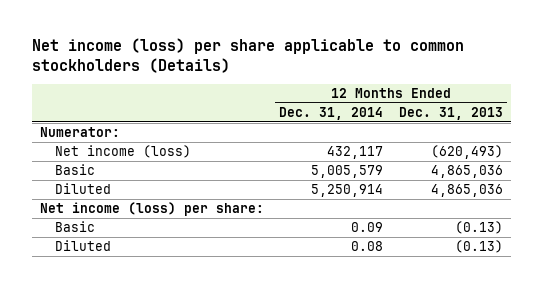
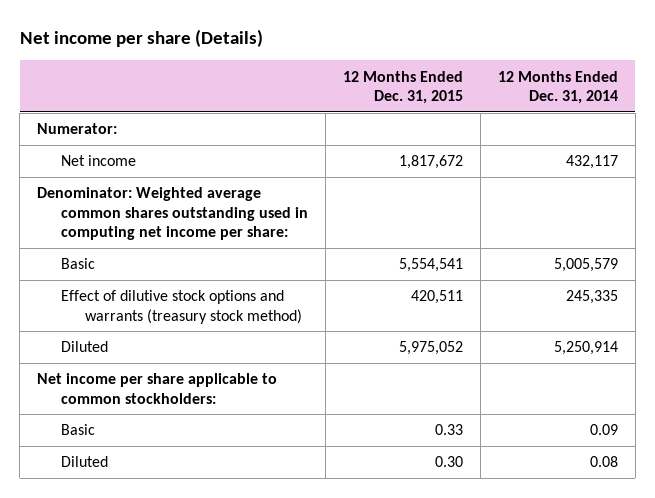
[31,38,464,74] Net income (loss) per share applicable to common stockholders (Details) -> [19,29,263,48] Net income per share (Details)
[398,106,503,120] Dec. 31, 2013 -> none
none -> [342,70,463,105] 12 Months Ended Dec. 31, 2015
[55,145,192,159] Net income (loss) -> [61,155,137,167] Net income
none -> [37,187,309,241] Denominator: Weighted average common shares outstanding used in computing net income per share:
none -> [61,290,303,324] Effect of dilutive stock options and warrants (treasury stock method)
[39,202,264,217] Net income (loss) per share: -> [37,373,278,404] Net income per share applicable to common stockholders:

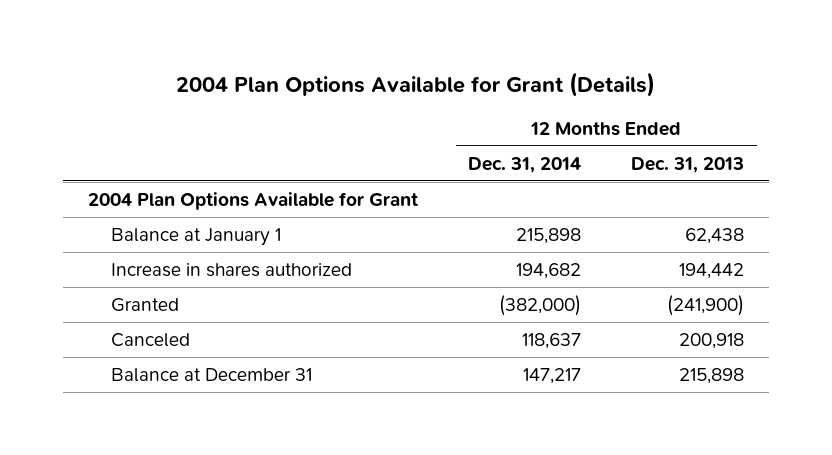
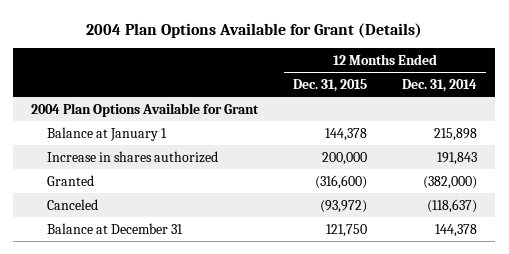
[631,156,745,173] Dec. 31, 2013 -> none
none -> [293,78,368,92] Dec. 31, 2015
[516,262,582,279] 194,682 -> [437,151,478,165] 191,843
[522,332,582,349] 118,637 -> [427,198,478,213] (118,637)
[523,367,582,384] 147,217 -> [435,223,478,237] 144,378

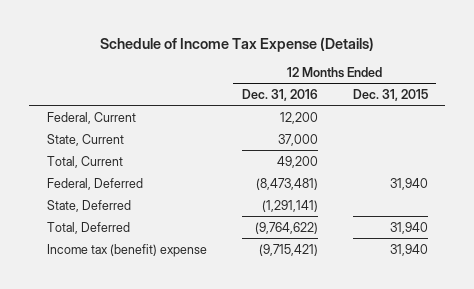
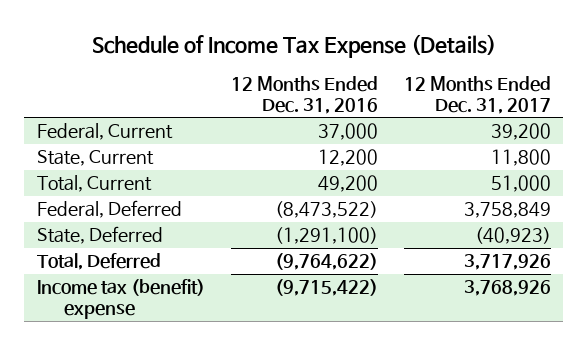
[352,88,428,101] Dec. 31, 2015 -> none
none -> [403,75,551,114] 12 Months Ended Dec. 31, 2017
[279,111,318,124] 12,200 -> [317,123,378,141] 37,000
[277,133,318,146] 37,000 -> [317,149,378,167] 12,200
[255,177,318,190] (8,473,481) -> [274,201,378,219] (8,473,522)
[261,199,318,212] (1,291,141) -> [274,227,378,245] (1,291,100)
[258,243,318,256] (9,715,421) -> [274,279,378,297] (9,715,422)

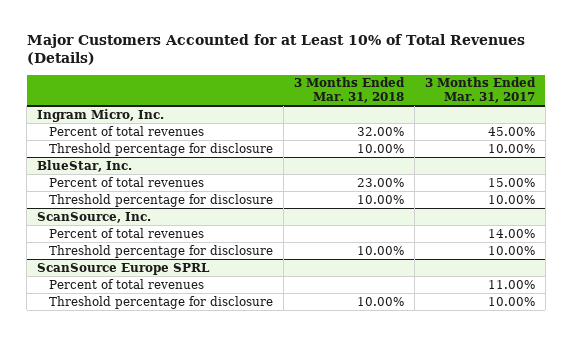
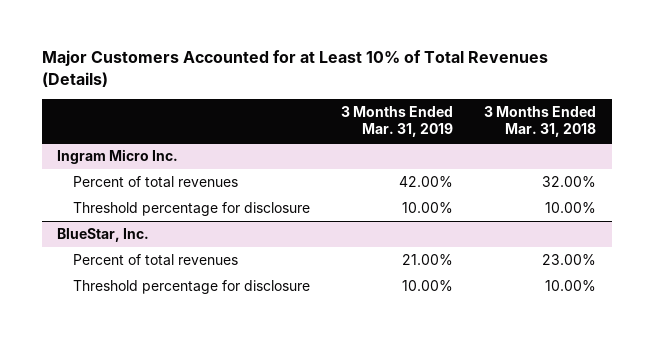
[424,77,536,103] 3 Months Ended Mar. 31, 2017 -> none
none -> [340,105,453,138] 3 Months Ended Mar. 31, 2019
[37,108,165,122] Ingram Micro, Inc. -> [57,149,179,165] Ingram Micro Inc.
[37,211,152,223] ScanSource, Inc. -> none
[48,227,204,238] Percent of total revenues -> none
[48,244,273,258] Threshold percentage for disclosure -> none
[37,262,211,275] ScanSource Europe SPRL -> none
[48,278,204,289] Percent of total revenues -> none
[48,295,273,309] Threshold percentage for disclosure -> none

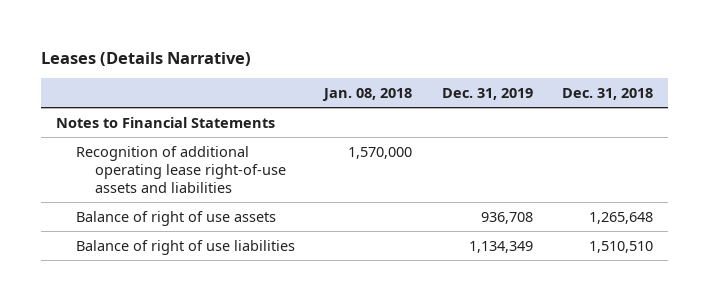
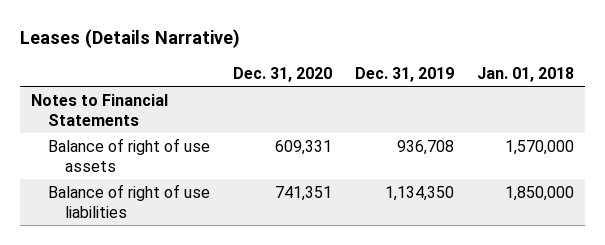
[322,87,413,101] Jan. 08, 2018 -> none
[562,87,654,100] Dec. 31, 2018 -> none
none -> [233,66,333,82] Dec. 31, 2020
none -> [476,66,574,82] Jan. 01, 2018
[75,145,286,193] Recognition of additional operating lease right-of-use assets and liabilities -> none
[468,240,533,253] 1,134,349 -> [384,185,454,201] 1,134,350

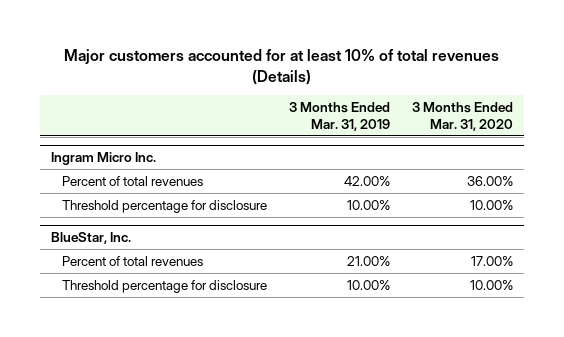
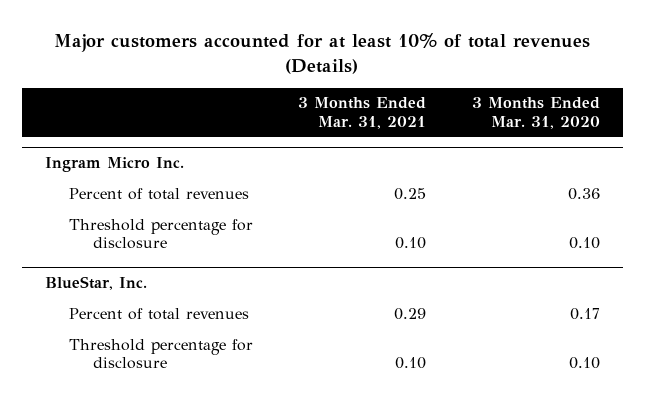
[288,101,390,131] 3 Months Ended Mar. 31, 2019 -> none
none -> [298,97,427,130] 3 Months Ended Mar. 31, 2021
[466,175,513,186] 36.00% -> [568,187,601,200] 0.36
[469,199,513,210] 10.00% -> [569,237,601,250] 0.10
[470,255,513,266] 17.00% -> [570,307,601,320] 0.17
[469,279,513,290] 10.00% -> [569,357,601,370] 0.10

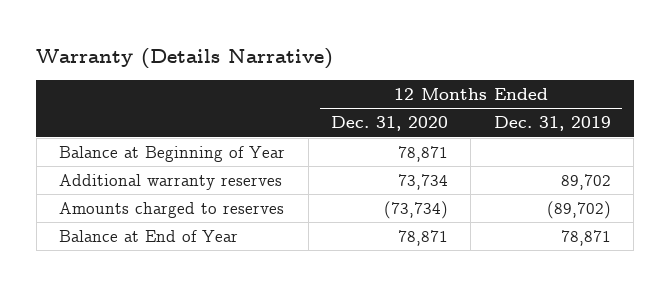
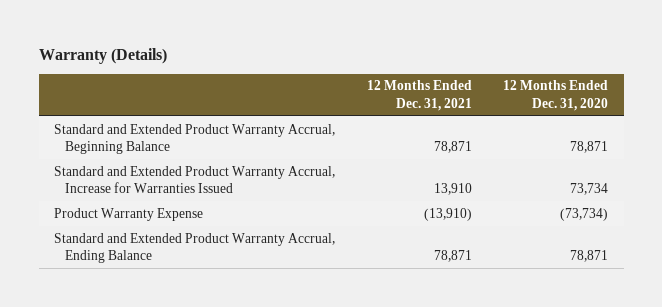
[36,47,334,69] Warranty (Details Narrative) -> [38,47,167,64] Warranty (Details)
[493,116,611,132] Dec. 31, 2019 -> none
none -> [366,80,472,111] 12 Months Ended Dec. 31, 2021
[59,146,286,163] Balance at Beginning of Year -> [54,123,336,155] Standard and Extended Product Warranty Accrual, Beginning Balance
[59,174,283,191] Additional warranty reserves -> [54,165,336,194] Standard and Extended Product Warranty Accrual, Increase for Warranties Issued
[59,202,285,219] Amounts charged to reserves -> [54,207,204,221] Product Warranty Expense
[59,230,239,243] Balance at End of Year -> [54,232,336,264] Standard and Extended Product Warranty Accrual, Ending Balance

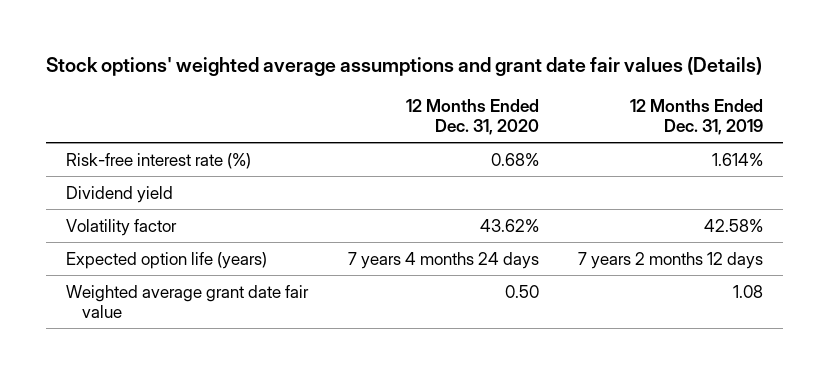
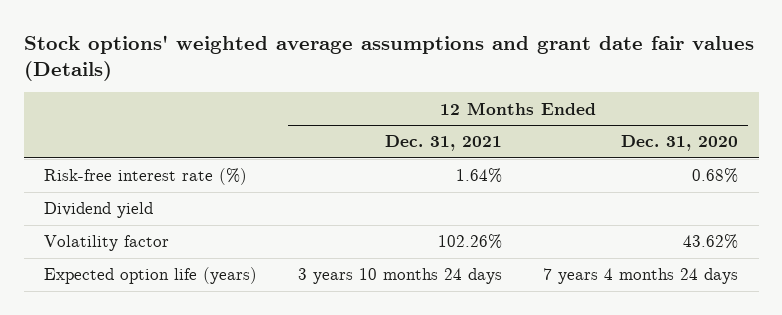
[630,98,764,135] 12 Months Ended Dec. 31, 2019 -> none
none -> [385,135,503,152] Dec. 31, 2021
[65,284,309,318] Weighted average grant date fair value -> none

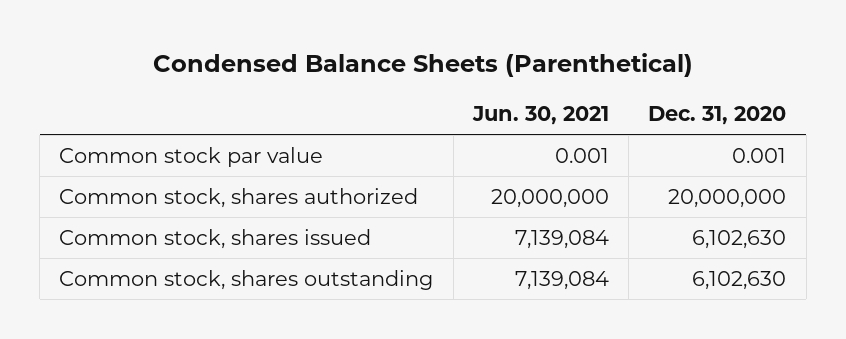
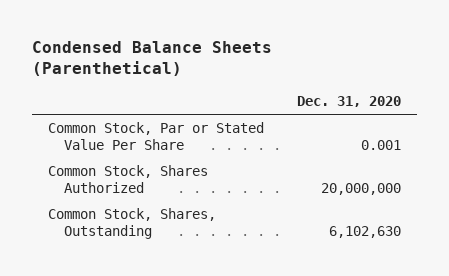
[471,106,609,126] Jun. 30, 2021 -> none
[59,228,372,249] Common stock, shares issued -> none
[59,146,324,167] Common stock par value -> [48,122,265,150] Common Stock, Par or Stated Value Per Share
[59,187,419,208] Common stock, shares authorized -> [48,165,209,193] Common Stock, Shares Authorized
[59,269,434,290] Common stock, shares outstanding -> [48,208,217,239] Common Stock, Shares, Outstanding

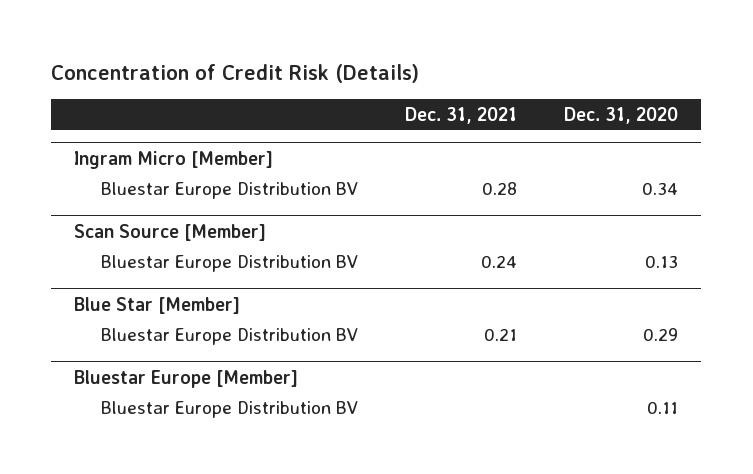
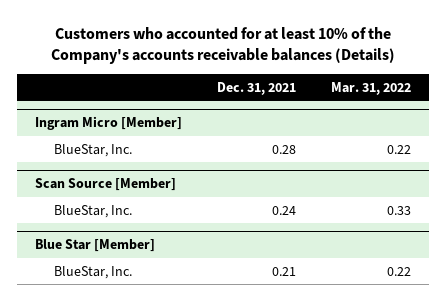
[51,64,420,84] Concentration of Credit Risk (Details) -> [51,26,396,65] Customers who accounted for at least 10% of the Company's accounts receivable balances (Details)
[564,106,679,124] Dec. 31, 2020 -> none
none -> [331,81,412,95] Mar. 31, 2022
[100,181,359,199] Bluestar Europe Distribution BV -> [53,143,132,157] BlueStar, Inc.
[100,254,359,272] Bluestar Europe Distribution BV -> [53,204,132,218] BlueStar, Inc.
[74,369,299,388] Bluestar Europe [Member] -> none
[100,400,359,418] Bluestar Europe Distribution BV -> none
[100,327,359,345] Bluestar Europe Distribution BV -> [53,265,132,279] BlueStar, Inc.

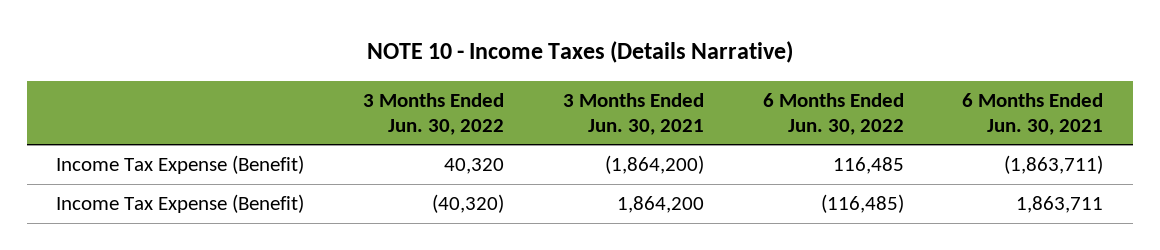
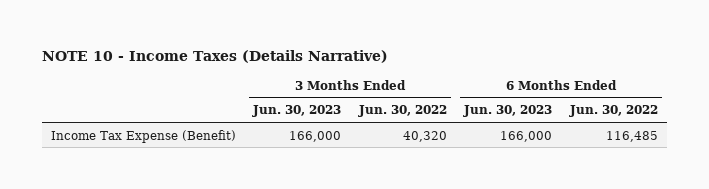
[562,92,704,135] 3 Months Ended Jun. 30, 2021 -> none
[962,92,1104,135] 6 Months Ended Jun. 30, 2021 -> none
none -> [252,105,342,118] Jun. 30, 2023
none -> [463,105,553,118] Jun. 30, 2023
[56,194,305,214] Income Tax Expense (Benefit) -> none

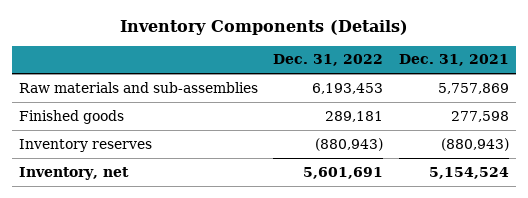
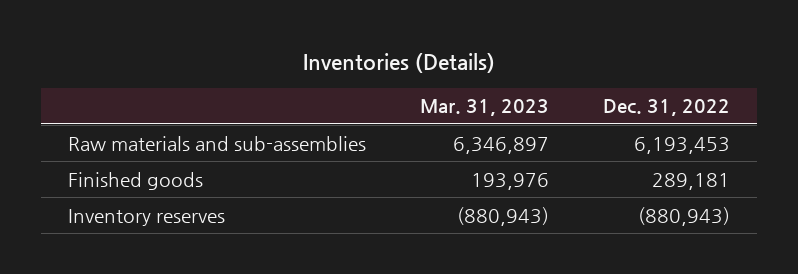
[119,20,408,36] Inventory Components (Details) -> [303,53,496,74] Inventories (Details)
[398,54,509,67] Dec. 31, 2021 -> none
none -> [420,99,550,117] Mar. 31, 2023
[19,166,130,180] Inventory, net -> none

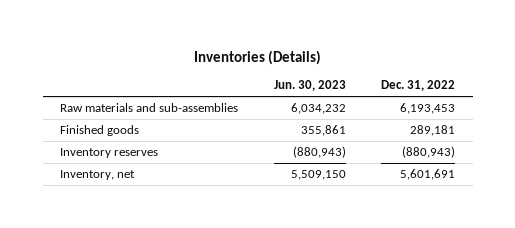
[420,99,550,117] Mar. 31, 2023 -> none
none -> [273,80,346,92] Jun. 30, 2023
none -> [60,169,136,180] Inventory, net

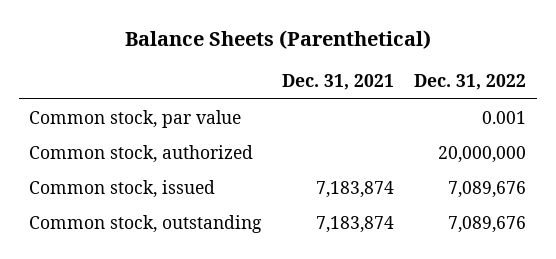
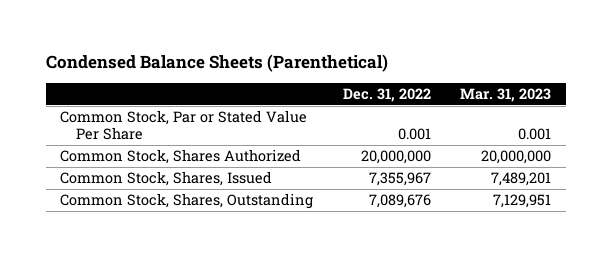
[124,29,431,49] Balance Sheets (Parenthetical) -> [45,54,388,73] Condensed Balance Sheets (Parenthetical)
[281,74,394,91] Dec. 31, 2021 -> none
none -> [459,87,551,102] Mar. 31, 2023
[29,110,242,129] Common stock, par value -> [60,110,308,141] Common Stock, Par or Stated Value Per Share
[29,145,254,164] Common stock, authorized -> [60,149,302,165] Common Stock, Shares Authorized
[29,180,216,199] Common stock, issued -> [60,171,273,187] Common Stock, Shares, Issued
[448,181,527,199] 7,089,676 -> [368,172,431,187] 7,355,967
[29,215,263,234] Common stock, outstanding -> [60,193,314,210] Common Stock, Shares, Outstanding

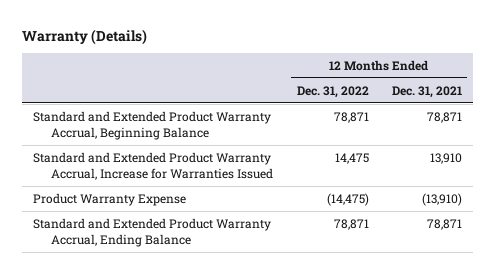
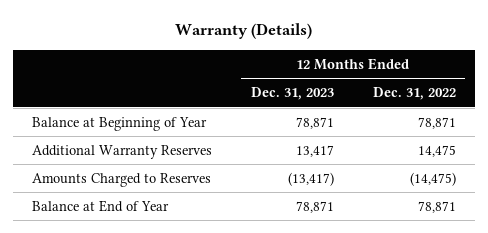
[391,85,462,98] Dec. 31, 2021 -> none
none -> [250,87,334,101] Dec. 31, 2023
[33,110,272,140] Standard and Extended Product Warranty Accrual, Beginning Balance -> [32,116,208,131] Balance at Beginning of Year
[33,151,274,180] Standard and Extended Product Warranty Accrual, Increase for Warranties Issued -> [32,144,213,159] Additional Warranty Reserves
[33,192,187,206] Product Warranty Expense -> [32,172,212,187] Amounts Charged to Reserves
[33,217,272,247] Standard and Extended Product Warranty Accrual, Ending Balance -> [32,199,170,212] Balance at End of Year

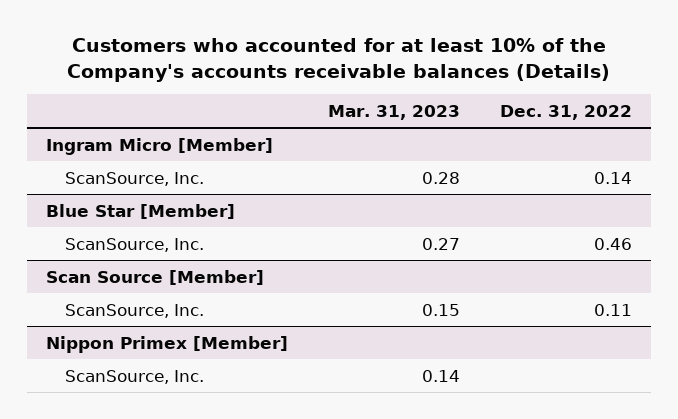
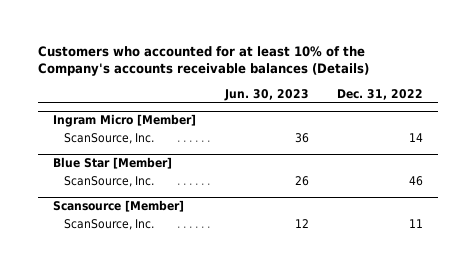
[327,104,460,120] Mar. 31, 2023 -> none
none -> [223,88,309,101] Jun. 30, 2023
[593,171,632,184] 0.14 -> [409,133,424,143] 14
[46,269,265,285] Scan Source [Member] -> none
[46,335,289,353] Nippon Primex [Member] -> none
[65,369,205,384] ScanSource, Inc. -> none
[593,237,632,250] 0.46 -> [409,176,424,187] 46
none -> [52,200,184,213] Scansource [Member]
[593,303,632,316] 0.11 -> [409,219,424,229] 11

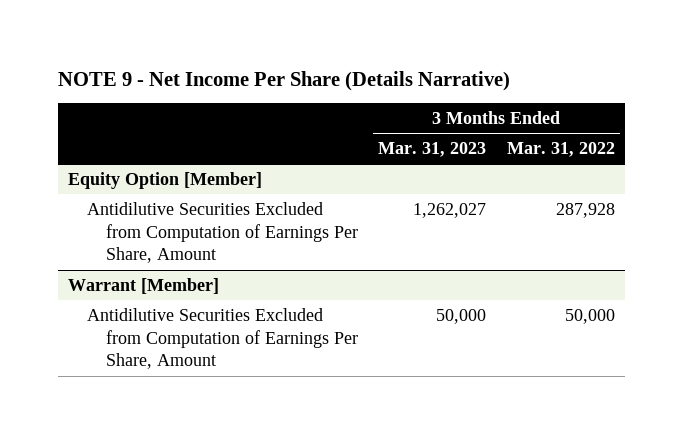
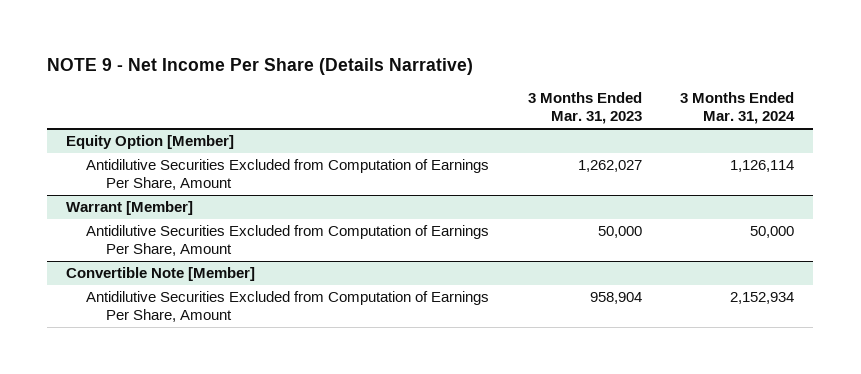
[506,142,615,158] Mar. 31, 2022 -> none
none -> [680,92,796,125] 3 Months Ended Mar. 31, 2024
none -> [66,267,256,282] Convertible Note [Member]
none -> [86,291,490,323] Antidilutive Securities Excluded from Computation of Earnings Per Share, Amount

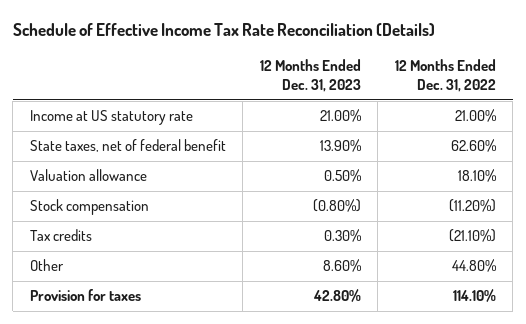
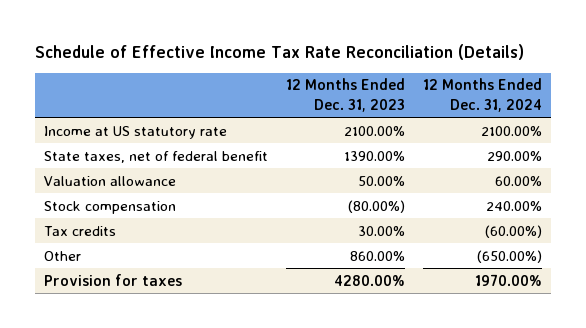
[394,58,496,93] 12 Months Ended Dec. 31, 2022 -> none
none -> [423,78,543,112] 12 Months Ended Dec. 31, 2024
[319,109,361,123] 21.00% -> [344,125,406,136] 2100.00%
[319,139,361,153] 13.90% -> [344,150,406,161] 1390.00%
[323,169,361,183] 0.50% -> [358,175,406,186] 50.00%
[312,199,361,213] (0.80%) -> [348,199,406,213] (80.00%)
[323,229,361,243] 0.30% -> [358,225,406,236] 30.00%
[322,259,361,273] 8.60% -> [350,250,406,261] 860.00%
[312,289,361,303] 42.80% -> [334,274,406,286] 4280.00%

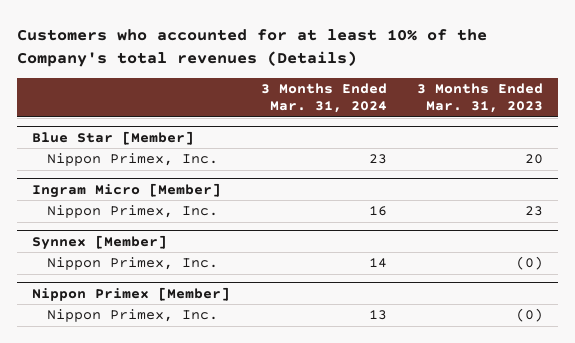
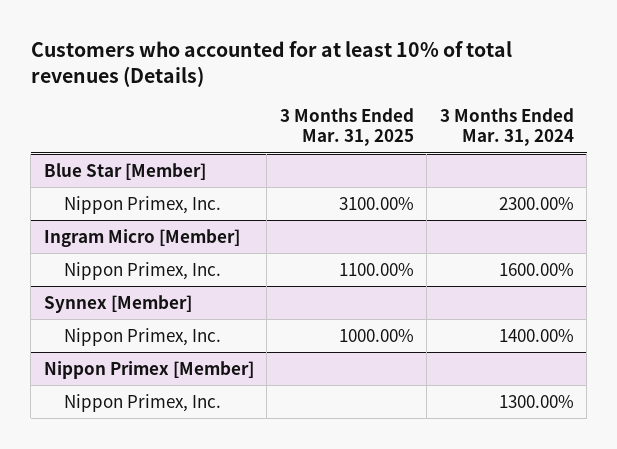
[17,29,488,68] Customers who accounted for at least 10% of the Company's total revenues (Details) -> [30,40,512,87] Customers who accounted for at least 10% of total revenues (Details)
[416,82,543,114] 3 Months Ended Mar. 31, 2023 -> none
none -> [279,108,414,147] 3 Months Ended Mar. 31, 2025
[368,154,387,165] 23 -> [498,196,574,210] 2300.00%
[368,206,387,217] 16 -> [498,262,574,276] 1600.00%
[368,258,387,269] 14 -> [498,328,574,342] 1400.00%
[368,310,387,321] 13 -> [498,394,574,408] 1300.00%

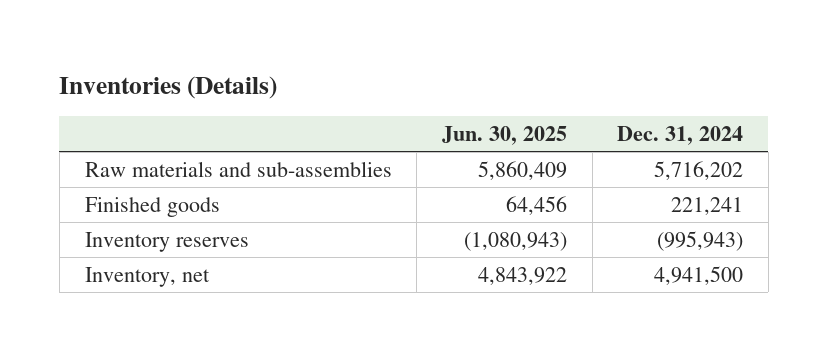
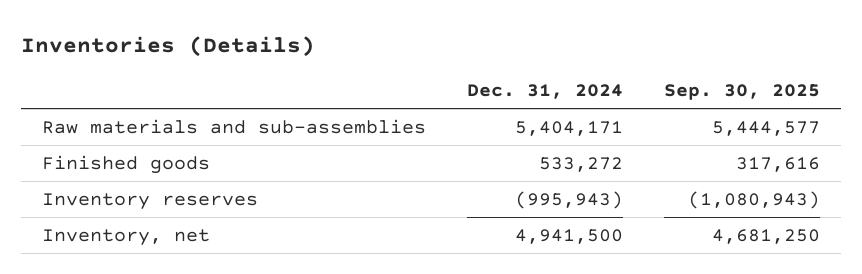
[441,126,567,146] Jun. 30, 2025 -> none
none -> [664,83,821,100] Sep. 30, 2025
[654,160,744,180] 5,716,202 -> [514,121,623,137] 5,404,171
[671,196,744,215] 221,241 -> [538,157,623,173] 533,272

